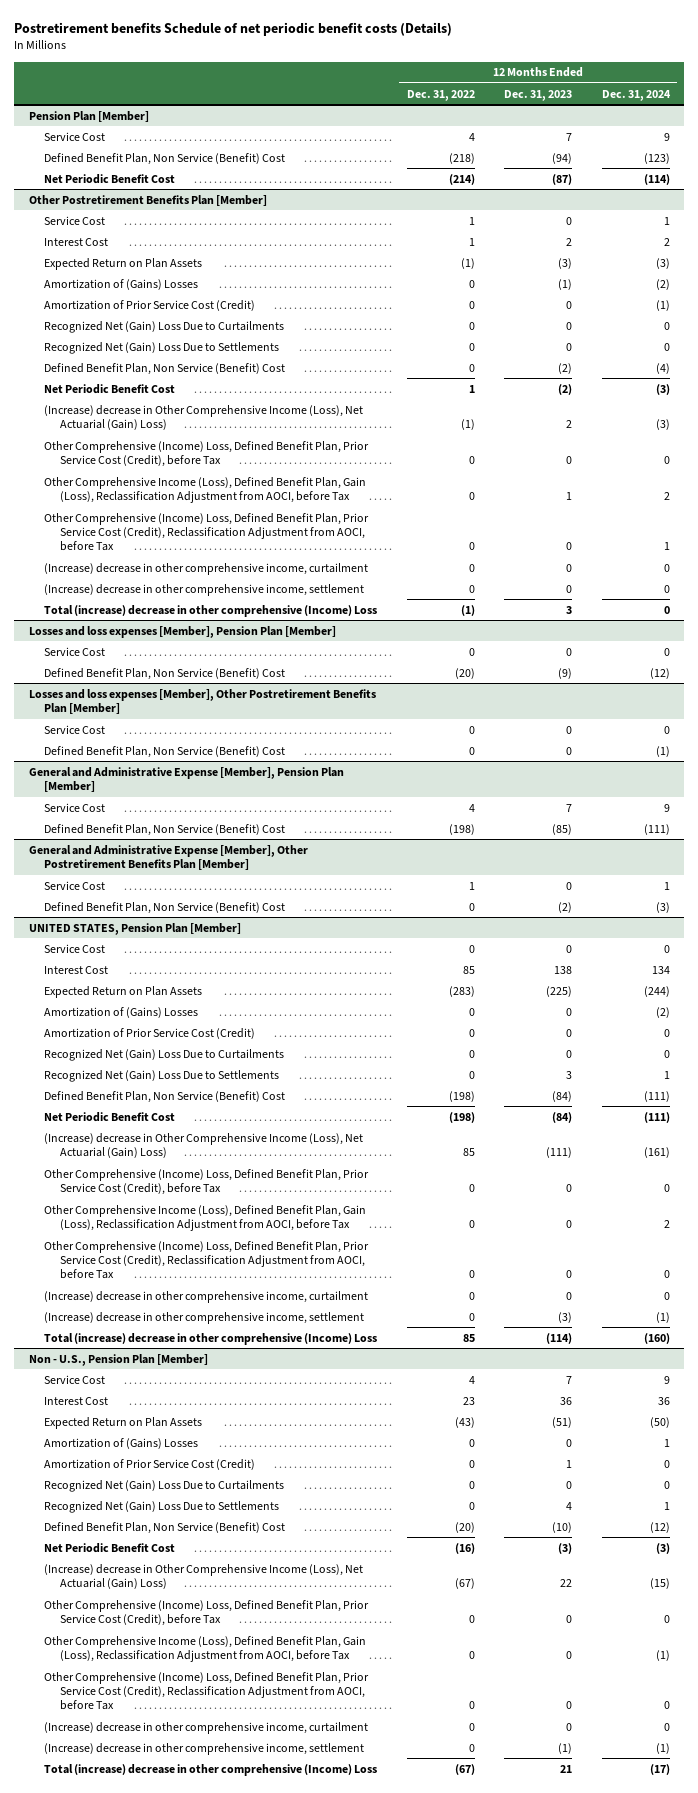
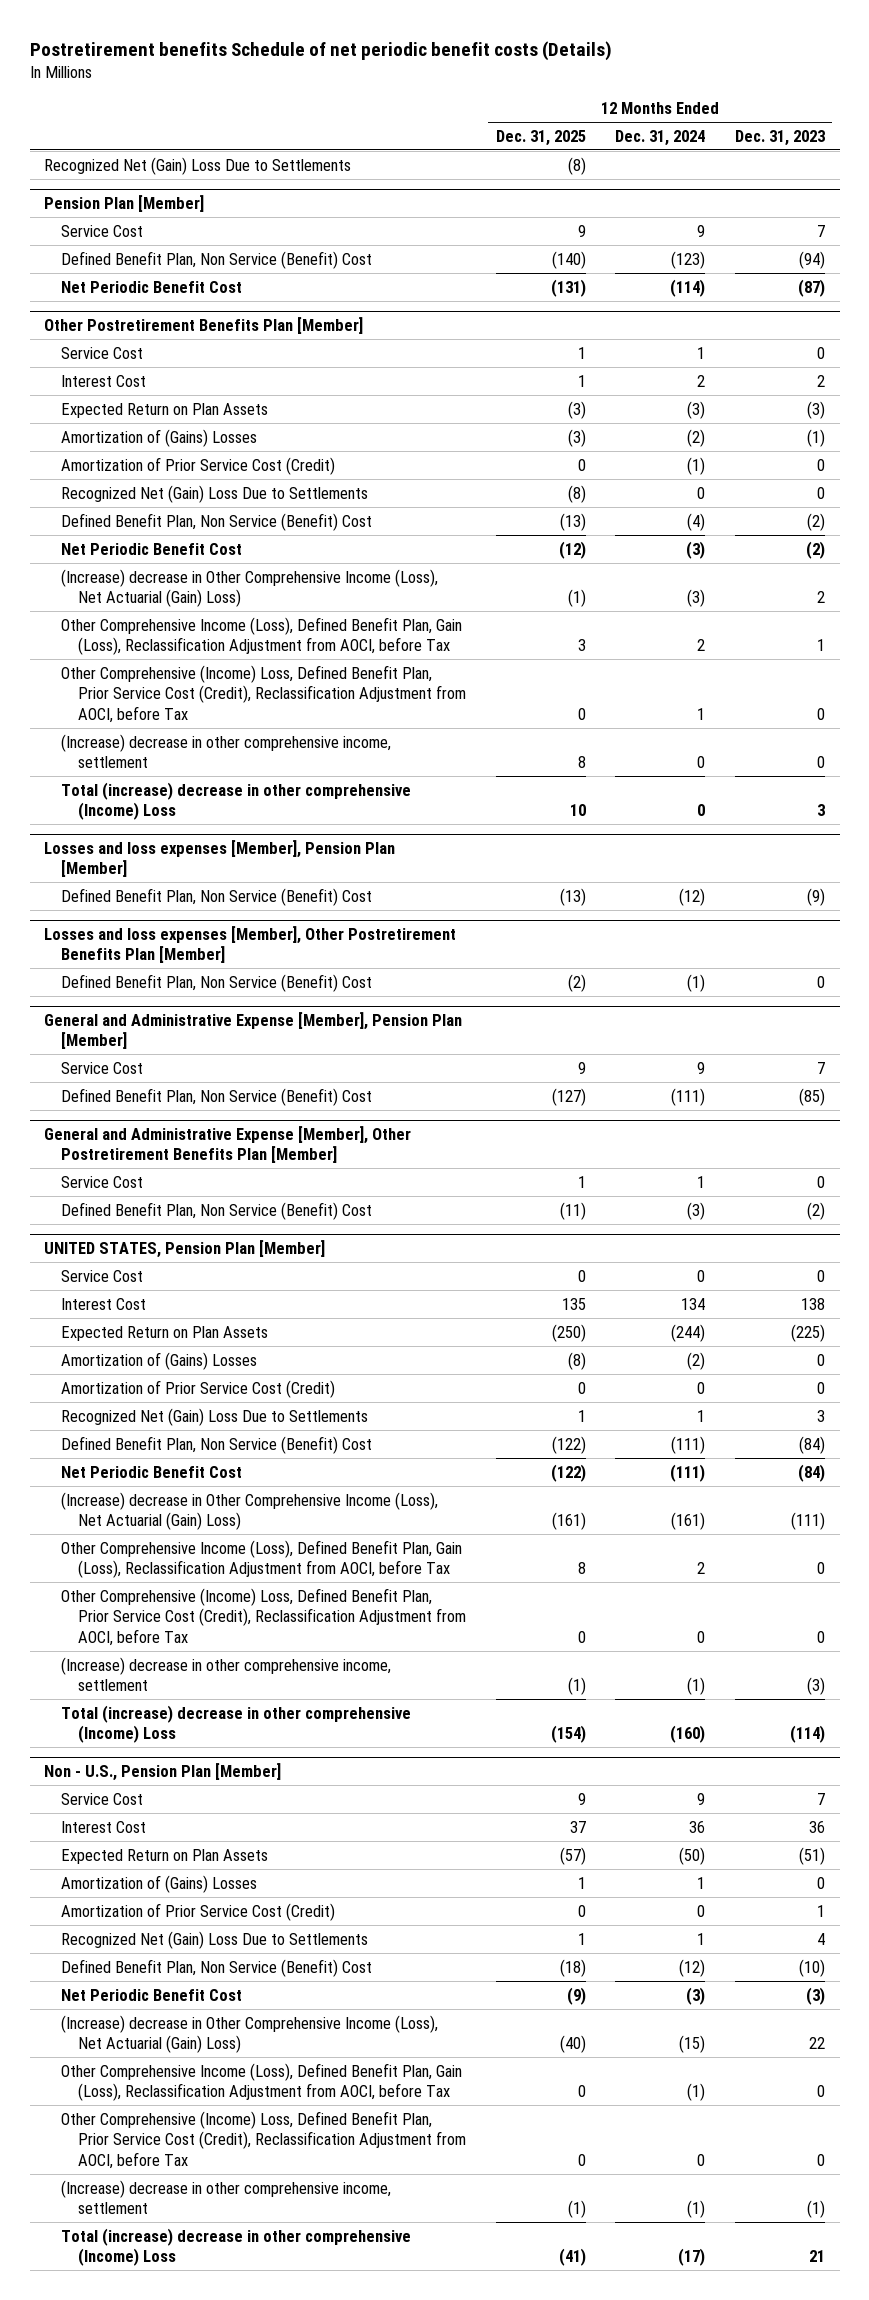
[406,89,475,101] Dec. 31, 2022 -> none
none -> [495,130,586,147] Dec. 31, 2025
none -> [44,156,352,175] Recognized Net (Gain) Loss Due to Settlements
[44,320,285,333] Recognized Net (Gain) Loss Due to Curtailments -> none
[44,440,370,467] Other Comprehensive (Income) Loss, Defined Benefit Plan, Prior Service Cost (Credit), before Tax -> none
[44,562,369,575] (Increase) decrease in other comprehensive income, curtailment -> none
[44,646,106,656] Service Cost -> none
[44,724,106,734] Service Cost -> none
[44,1048,285,1061] Recognized Net (Gain) Loss Due to Curtailments -> none
[44,1168,370,1195] Other Comprehensive (Income) Loss, Defined Benefit Plan, Prior Service Cost (Credit), before Tax -> none
[44,1290,369,1303] (Increase) decrease in other comprehensive income, curtailment -> none
[44,1479,285,1492] Recognized Net (Gain) Loss Due to Curtailments -> none
[44,1599,370,1626] Other Comprehensive (Income) Loss, Defined Benefit Plan, Prior Service Cost (Credit), before Tax -> none
[44,1721,369,1734] (Increase) decrease in other comprehensive income, curtailment -> none

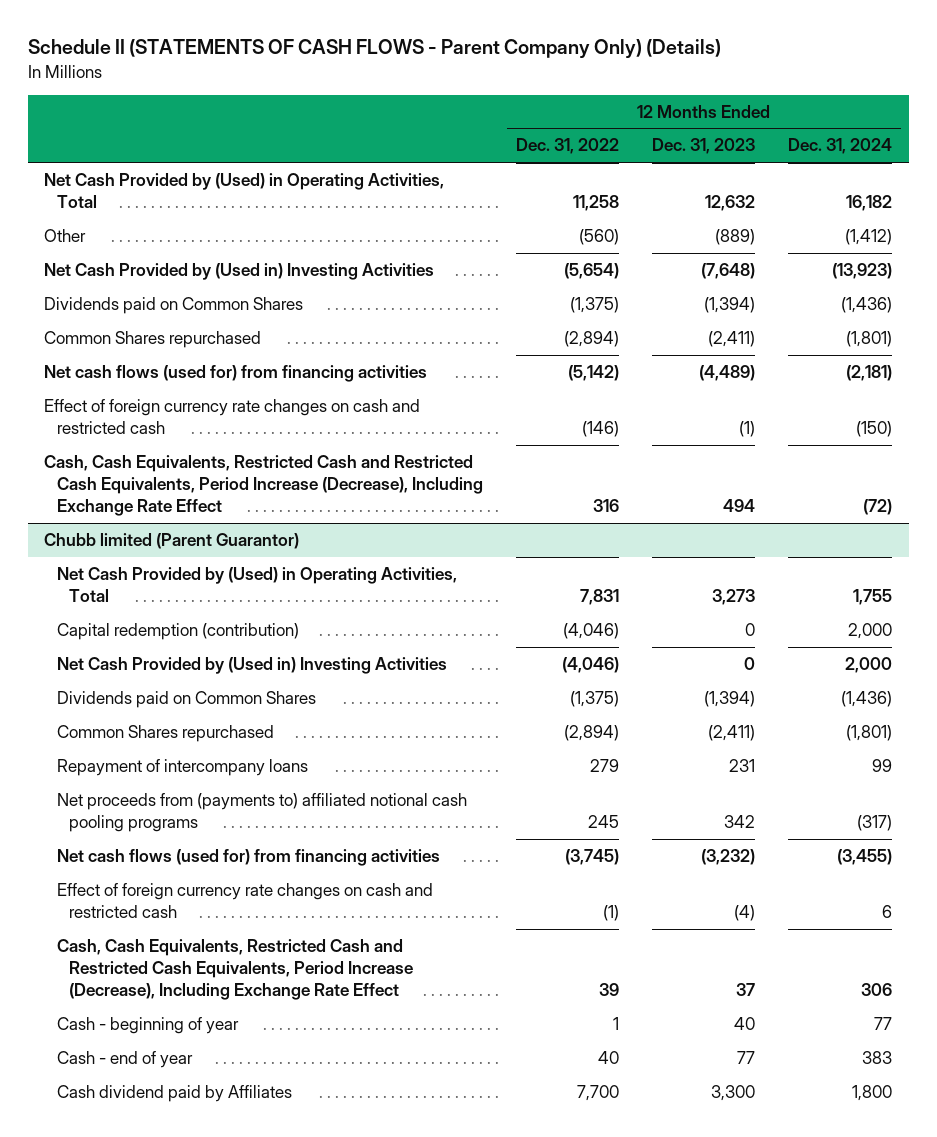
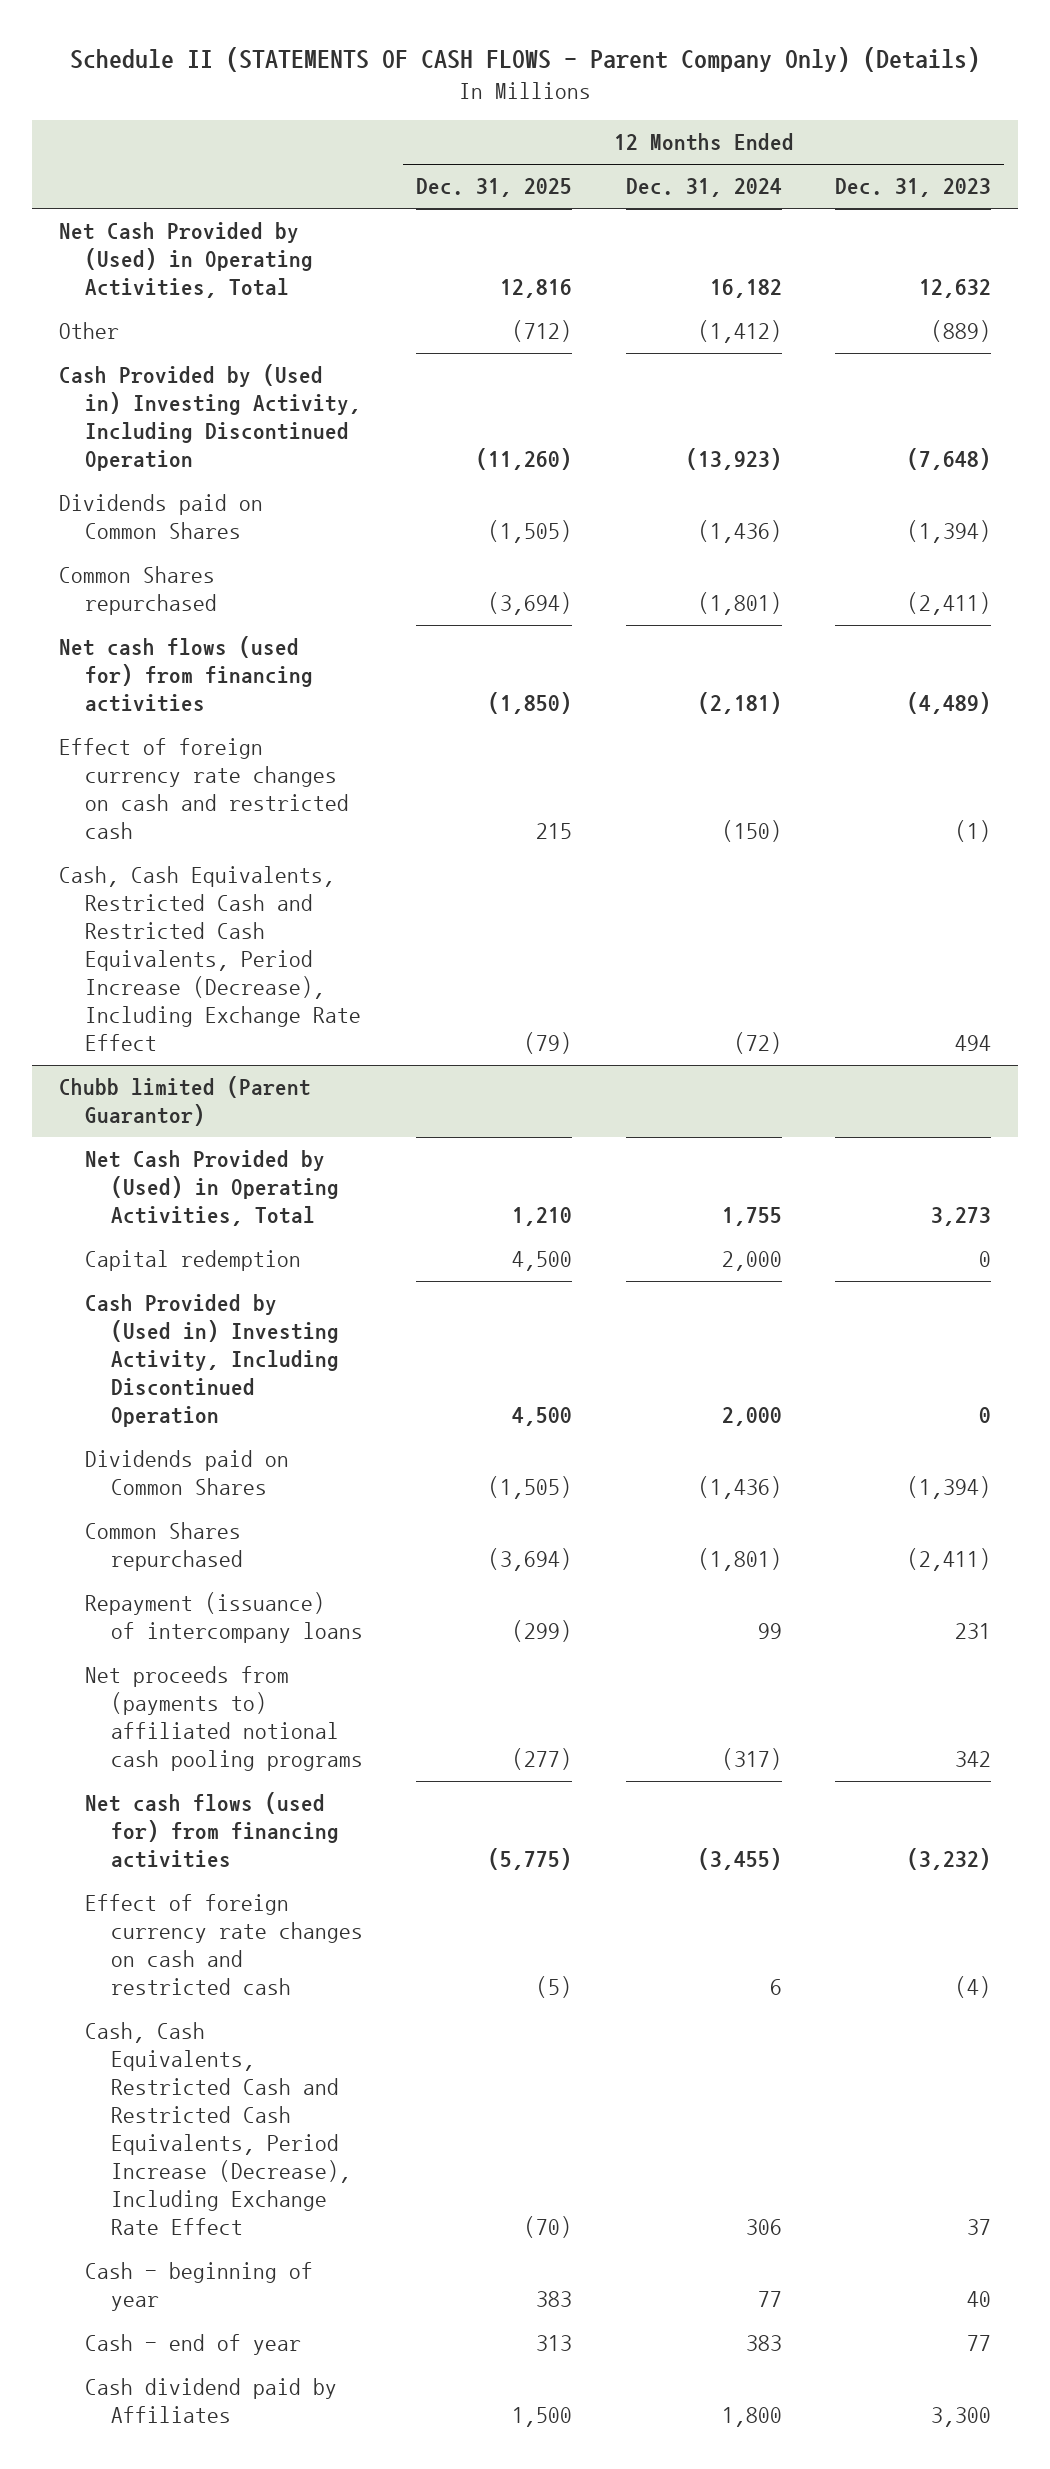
[515,138,619,155] Dec. 31, 2022 -> none
none -> [416,178,573,198] Dec. 31, 2025
[44,263,435,281] Net Cash Provided by (Used in) Investing Activities -> [58,364,361,472] Cash Provided by (Used in) Investing Activity, Including Discontinued Operation
[56,623,299,641] Capital redemption (contribution) -> [84,1250,301,1272] Capital redemption
[56,657,447,675] Net Cash Provided by (Used in) Investing Activities -> [84,1294,339,1428] Cash Provided by (Used in) Investing Activity, Including Discontinued Operation
[56,759,308,777] Repayment of intercompany loans -> [84,1592,363,1644] Repayment (issuance) of intercompany loans

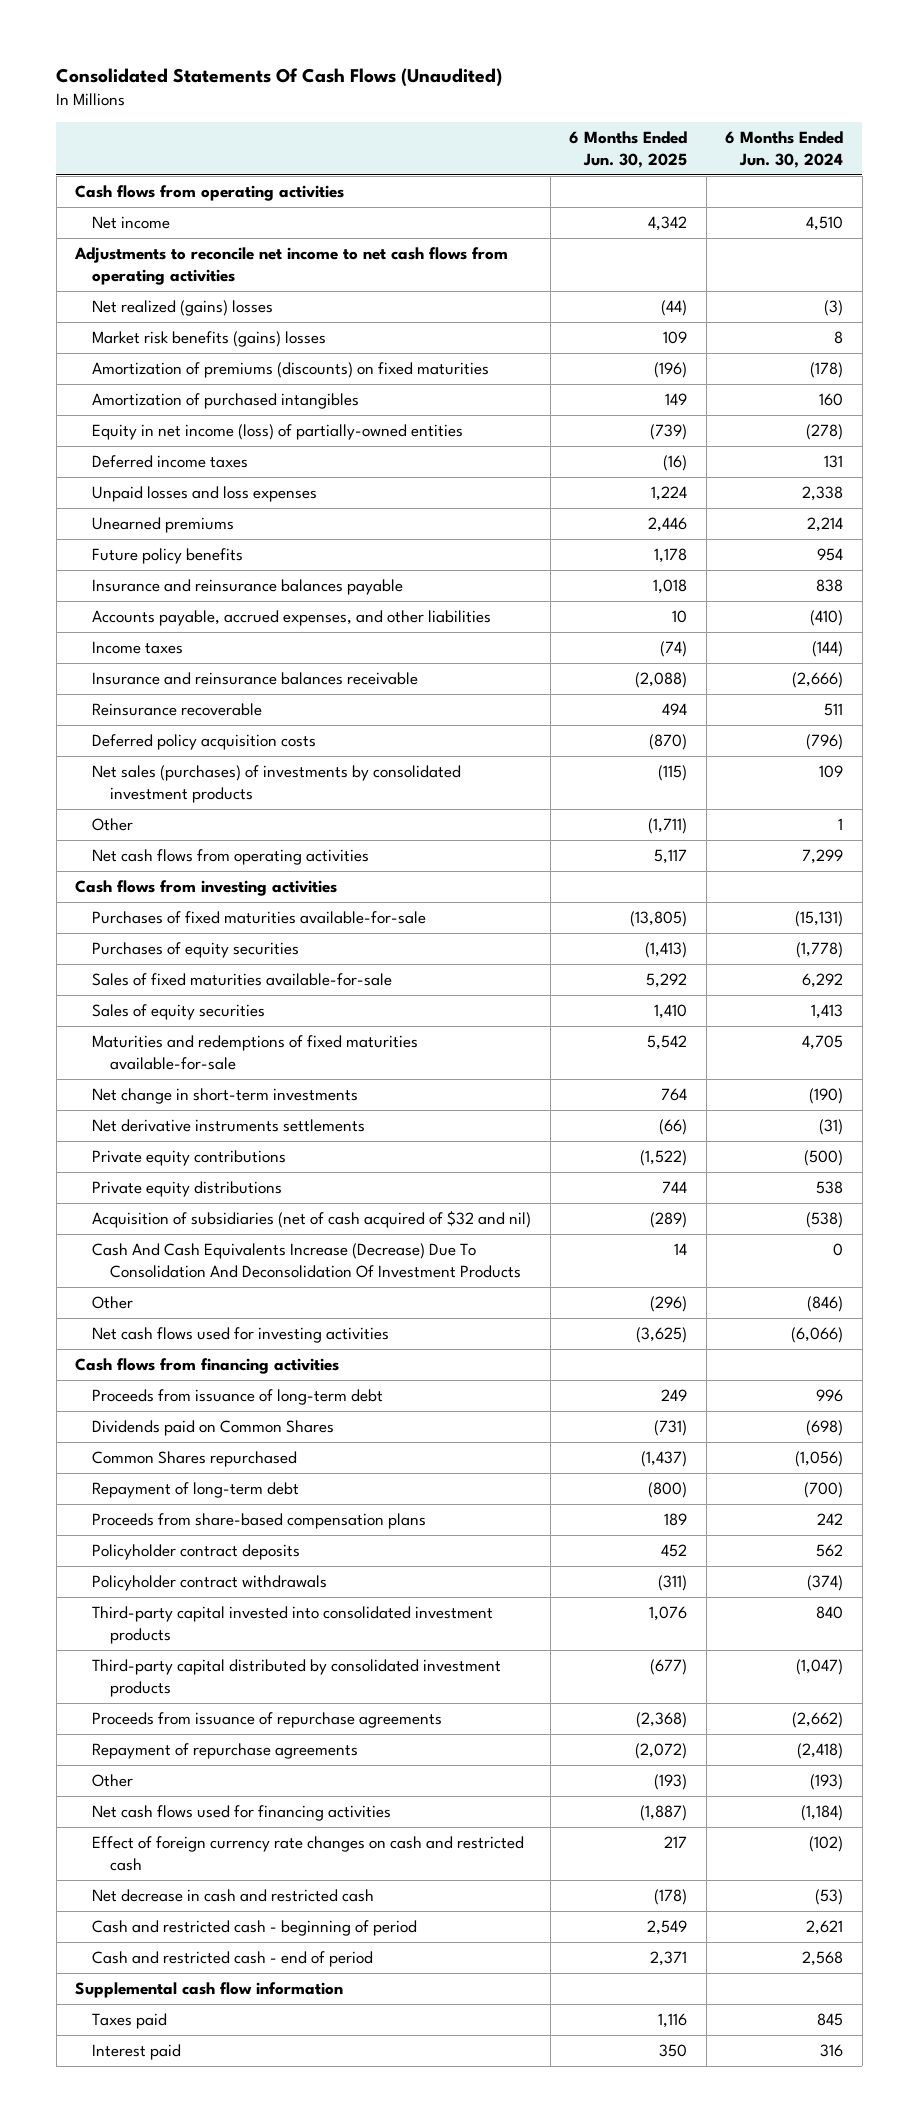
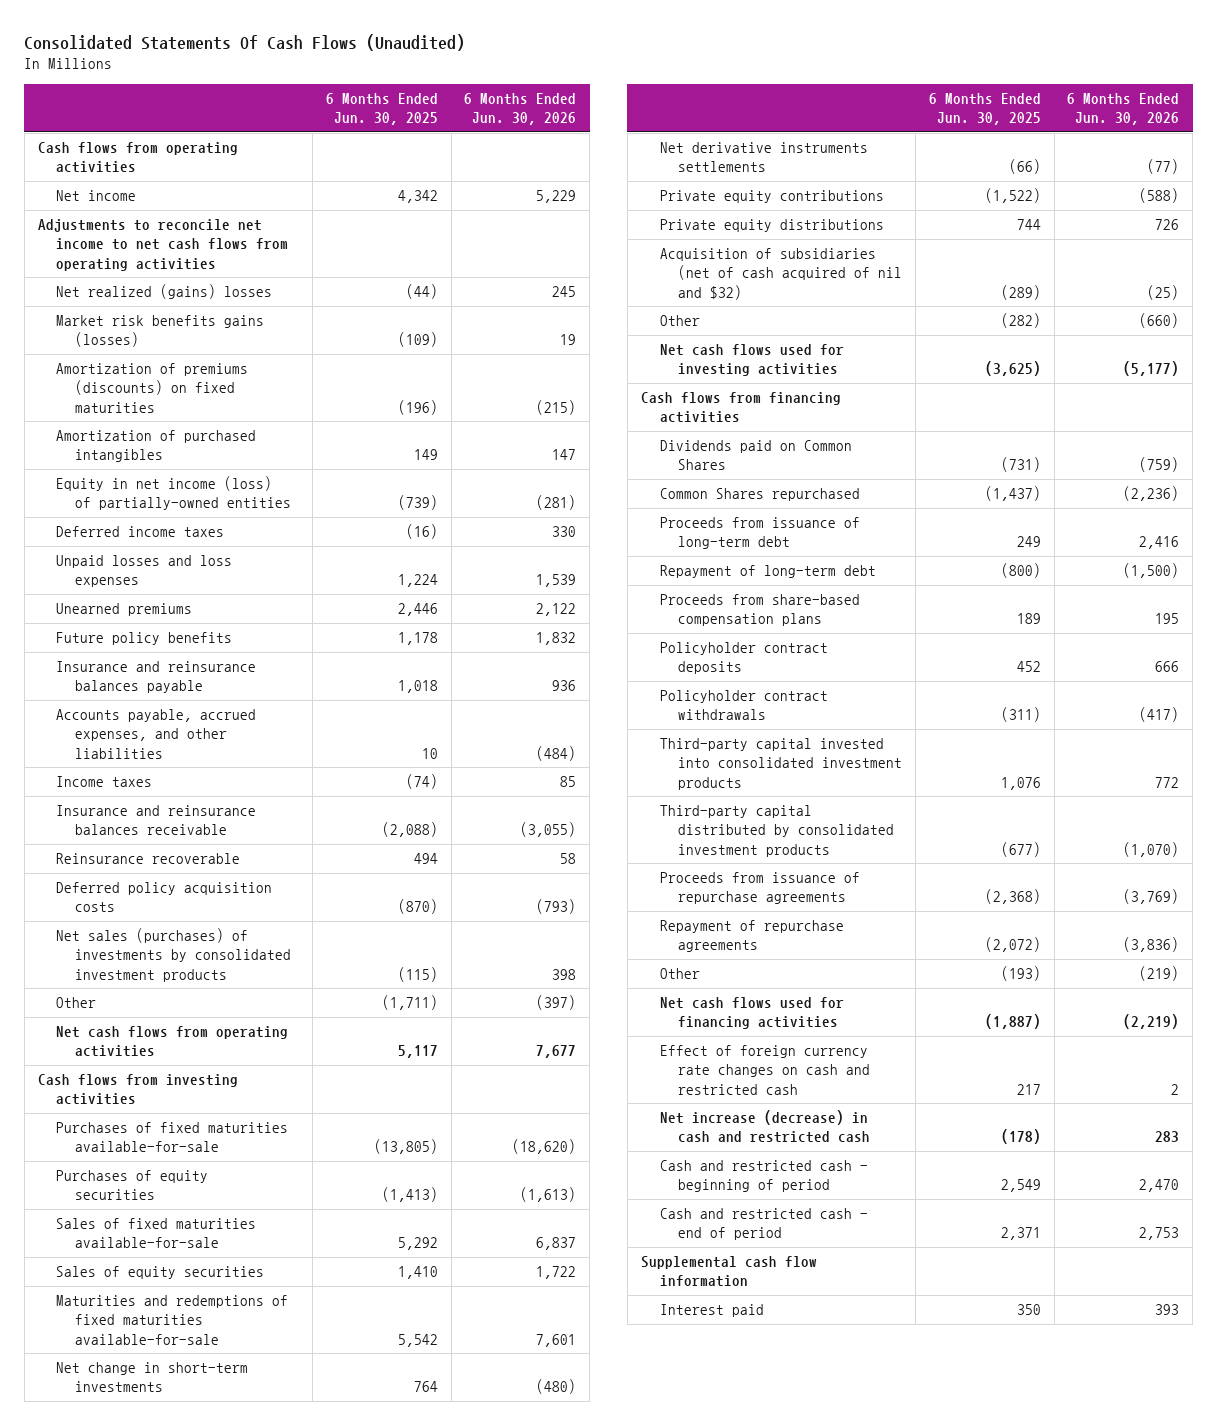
[725,131,844,168] 6 Months Ended Jun. 30, 2024 -> none
none -> [464,92,577,126] 6 Months Ended Jun. 30, 2026
[92,331,327,348] Market risk benefits (gains) losses -> [56,315,265,348] Market risk benefits gains (losses)
[663,331,688,345] 109 -> [397,332,438,348] (109)
[92,1243,521,1278] Cash And Cash Equivalents Increase (Decrease) Due To Consolidation And Deconsolidation Of Investment Products -> none
[92,1210,532,1229] Acquisition of subsidiaries (net of cash acquired of $32 and nil) -> [659,248,903,300] Acquisition of subsidiaries (net of cash acquired of nil and $32)
[650,1296,688,1313] (296) -> [1000,313,1041,329] (282)
[92,1389,384,1406] Proceeds from issuance of long-term debt -> [659,517,860,550] Proceeds from issuance of long-term debt
[92,1889,375,1903] Net decrease in cash and restricted cash -> [659,1110,871,1144] Net increase (decrease) in cash and restricted cash
[92,2013,168,2030] Taxes paid -> none

